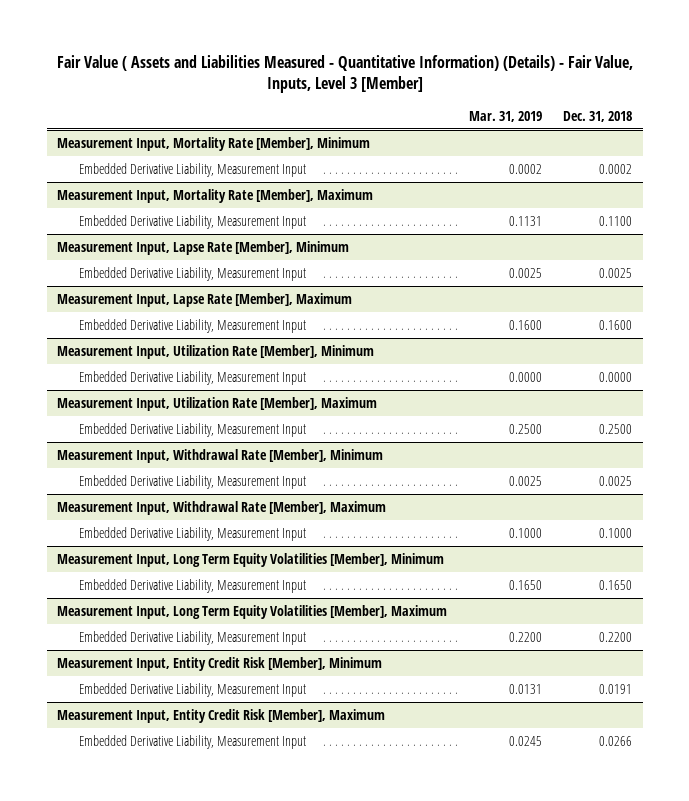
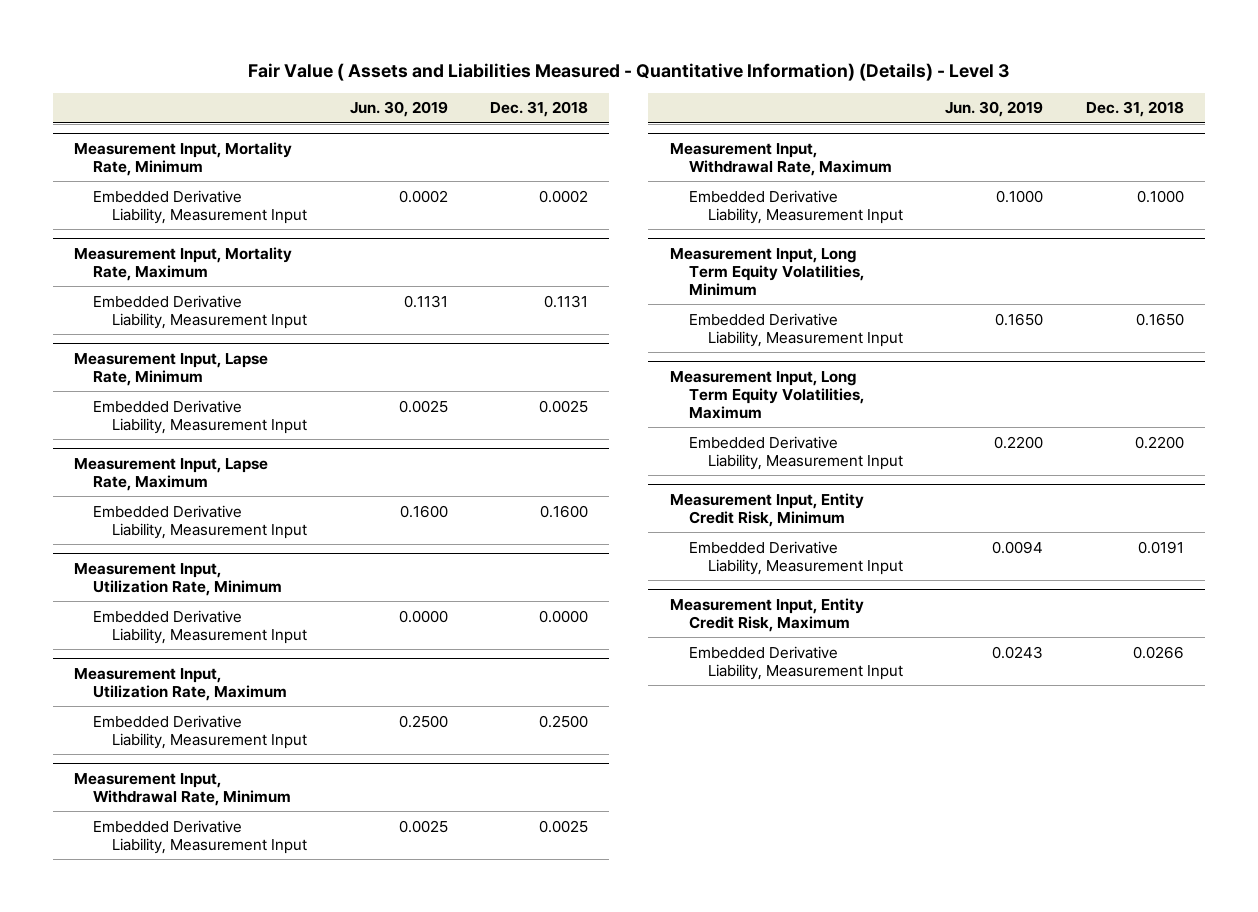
[56,55,633,94] Fair Value ( Assets and Liabilities Measured - Quantitative Information) (Details) - Fair Value, Inputs, Level 3 [Member] -> [247,63,1010,82] Fair Value ( Assets and Liabilities Measured - Quantitative Information) (Details) - Level 3
[468,110,542,122] Mar. 31, 2019 -> none
none -> [349,101,448,118] Jun. 30, 2019
[57,136,371,151] Measurement Input, Mortality Rate [Member], Minimum -> [74,141,293,176] Measurement Input, Mortality Rate, Minimum
[57,188,374,203] Measurement Input, Mortality Rate [Member], Maximum -> [74,246,293,281] Measurement Input, Mortality Rate, Maximum
[598,215,632,226] 0.1100 -> [544,294,589,308] 0.1131
[57,240,350,255] Measurement Input, Lapse Rate [Member], Minimum -> [74,352,269,386] Measurement Input, Lapse Rate, Minimum
[57,292,353,307] Measurement Input, Lapse Rate [Member], Maximum -> [74,457,269,491] Measurement Input, Lapse Rate, Maximum
[57,344,375,359] Measurement Input, Utilization Rate [Member], Minimum -> [74,562,283,596] Measurement Input, Utilization Rate, Minimum
[57,396,378,411] Measurement Input, Utilization Rate [Member], Maximum -> [74,667,288,701] Measurement Input, Utilization Rate, Maximum
[57,448,384,463] Measurement Input, Withdrawal Rate [Member], Minimum -> [74,772,292,806] Measurement Input, Withdrawal Rate, Minimum
[57,500,387,515] Measurement Input, Withdrawal Rate [Member], Maximum -> [669,142,892,176] Measurement Input, Withdrawal Rate, Maximum
[57,552,445,567] Measurement Input, Long Term Equity Volatilities [Member], Minimum -> [669,247,864,297] Measurement Input, Long Term Equity Volatilities, Minimum
[57,604,448,619] Measurement Input, Long Term Equity Volatilities [Member], Maximum -> [669,370,864,420] Measurement Input, Long Term Equity Volatilities, Maximum
[57,656,383,671] Measurement Input, Entity Credit Risk [Member], Minimum -> [669,492,864,527] Measurement Input, Entity Credit Risk, Minimum
[57,708,386,723] Measurement Input, Entity Credit Risk [Member], Maximum -> [669,597,864,632] Measurement Input, Entity Credit Risk, Maximum

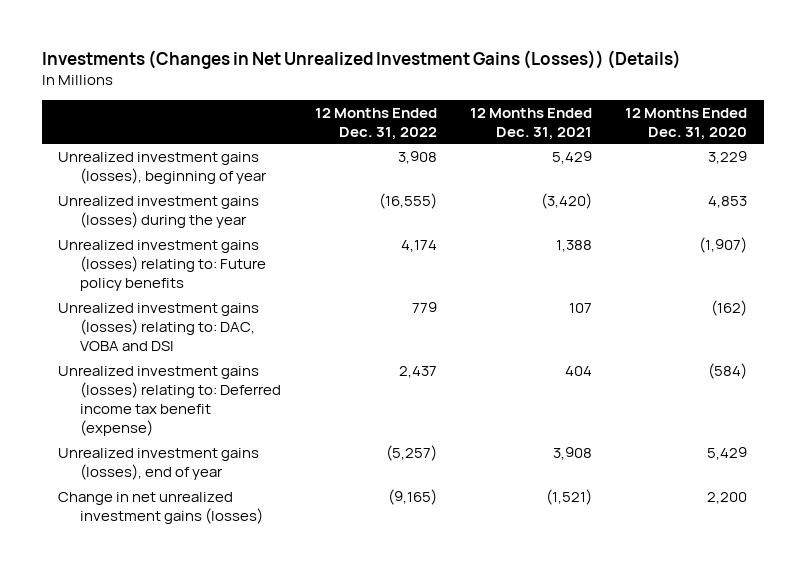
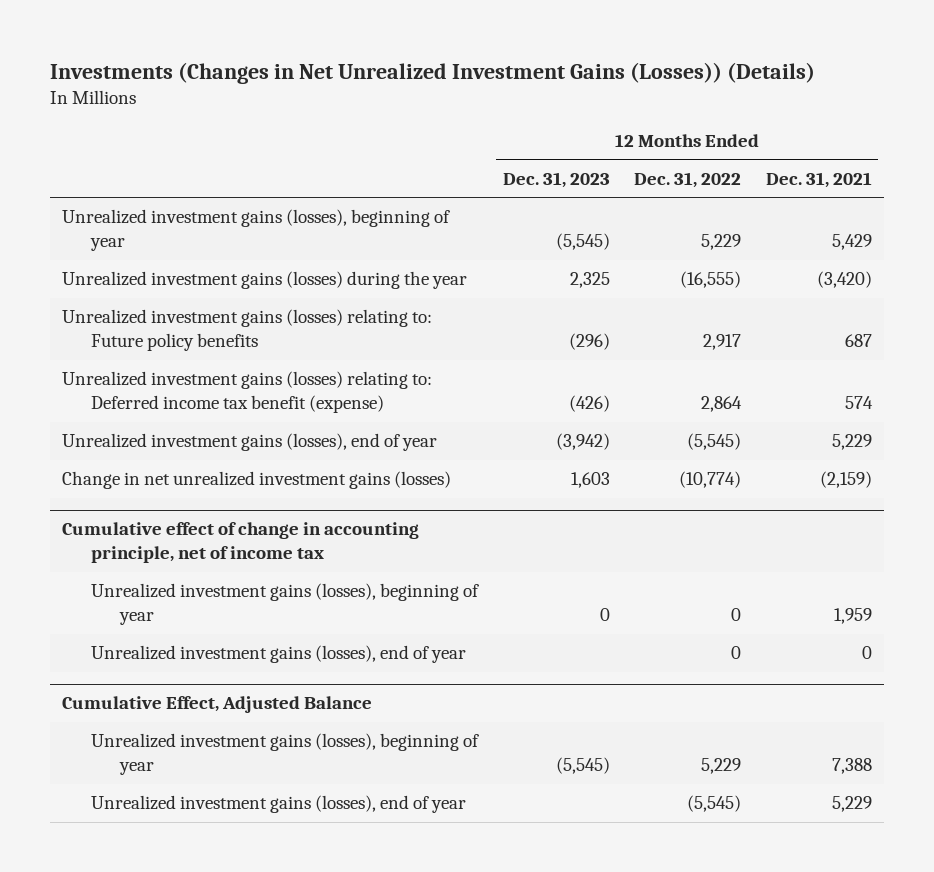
[625,107,748,140] 12 Months Ended Dec. 31, 2020 -> none
none -> [502,171,610,188] Dec. 31, 2023
[397,150,437,164] 3,908 -> [701,234,742,251] 5,229
[58,302,260,351] Unrealized investment gains (losses) relating to: DAC, VOBA and DSI -> none
[400,239,437,252] 4,174 -> [703,334,742,351] 2,917
[556,239,593,252] 1,388 -> [844,334,872,348] 687
[398,365,437,378] 2,437 -> [701,396,743,413] 2,864
[565,365,593,376] 404 -> [844,396,873,410] 574
[385,444,437,461] (5,257) -> [687,433,742,451] (5,545)
[553,446,593,460] 3,908 -> [831,434,872,451] 5,229
[387,488,437,505] (9,165) -> [679,471,742,489] (10,774)
[546,488,593,505] (1,521) -> [819,471,872,489] (2,159)
none -> [62,522,420,564] Cumulative effect of change in accounting principle, net of income tax
none -> [91,583,480,626] Unrealized investment gains (losses), beginning of year
none -> [91,645,467,664] Unrealized investment gains (losses), end of year
none -> [62,696,373,714] Cumulative Effect, Adjusted Balance
none -> [91,733,480,776] Unrealized investment gains (losses), beginning of year
none -> [91,795,467,814] Unrealized investment gains (losses), end of year

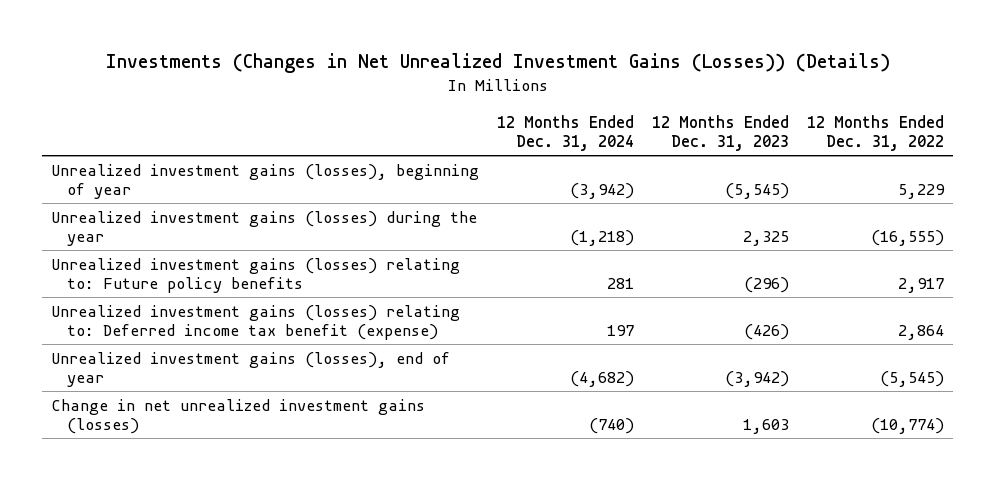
[765,171,872,188] Dec. 31, 2021 -> none
none -> [497,114,635,151] 12 Months Ended Dec. 31, 2024
[62,522,420,564] Cumulative effect of change in accounting principle, net of income tax -> none
[91,583,480,626] Unrealized investment gains (losses), beginning of year -> none
[91,645,467,664] Unrealized investment gains (losses), end of year -> none
[62,696,373,714] Cumulative Effect, Adjusted Balance -> none
[91,733,480,776] Unrealized investment gains (losses), beginning of year -> none
[91,795,467,814] Unrealized investment gains (losses), end of year -> none

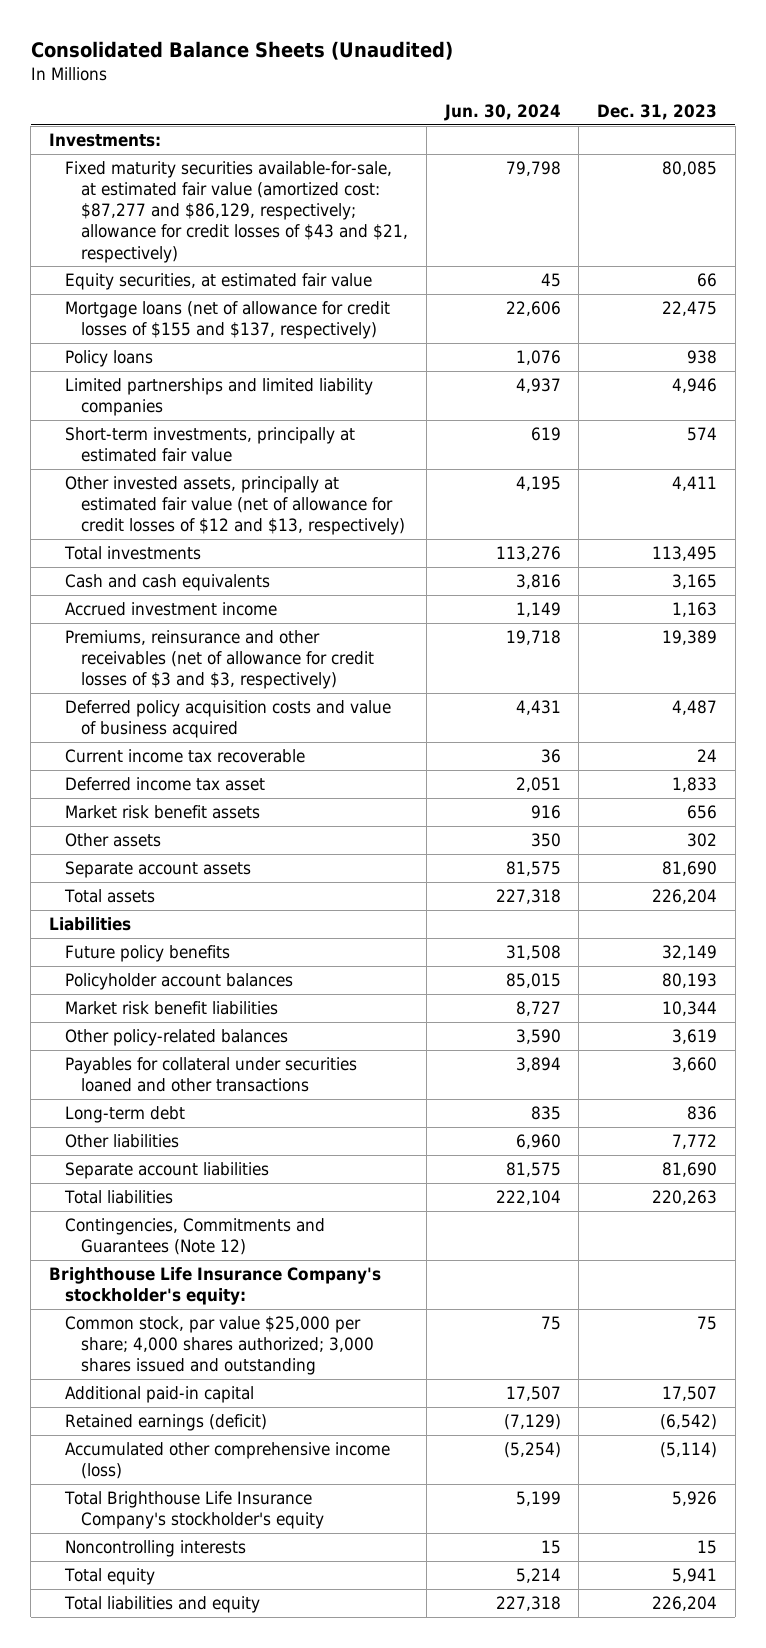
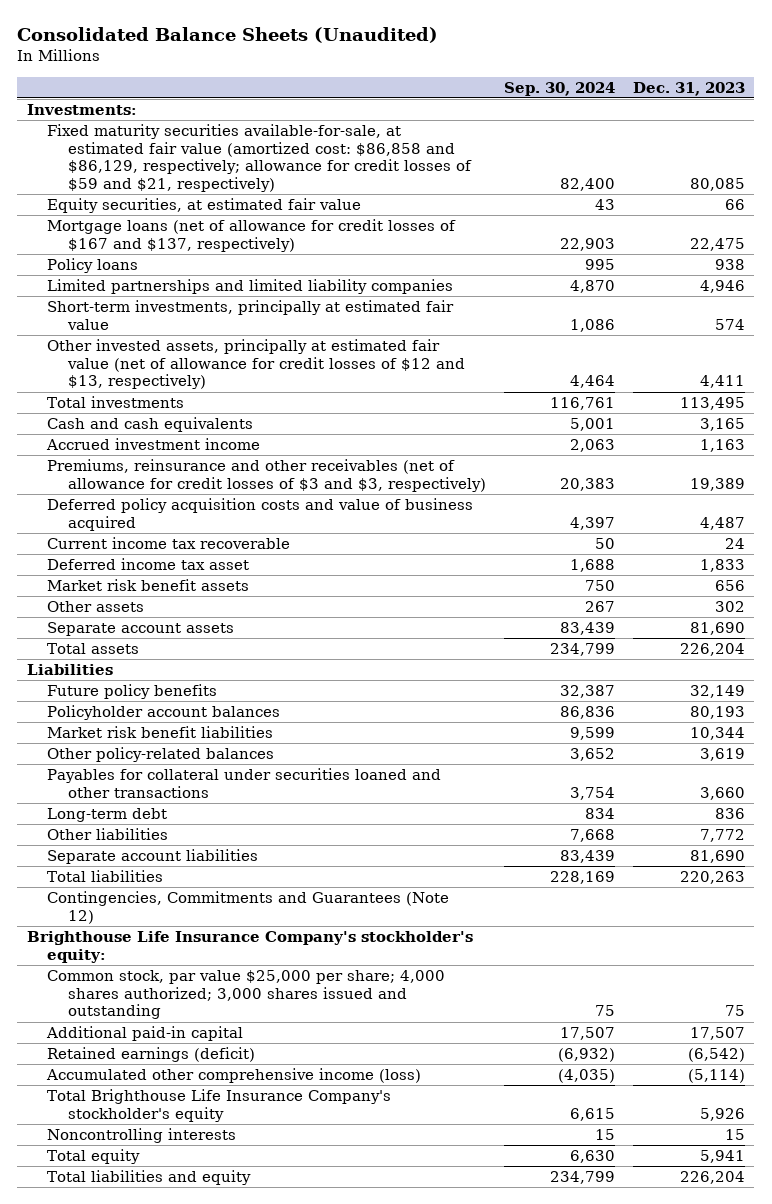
[443,104,561,122] Jun. 30, 2024 -> none
none -> [504,81,616,96] Sep. 30, 2024
[65,161,409,263] Fixed maturity securities available-for-sale, at estimated fair value (amortized cost: $87,277 and $86,129, respectively; allowance for credit losses of $43 and $21, respectively) -> [47,124,473,192] Fixed maturity securities available-for-sale, at estimated fair value (amortized cost: $86,858 and $86,129, respectively; allowance for credit losses of $59 and $21, respectively)
[65,301,391,340] Mortgage loans (net of allowance for credit losses of $155 and $137, respectively) -> [47,219,457,252] Mortgage loans (net of allowance for credit losses of $167 and $137, respectively)

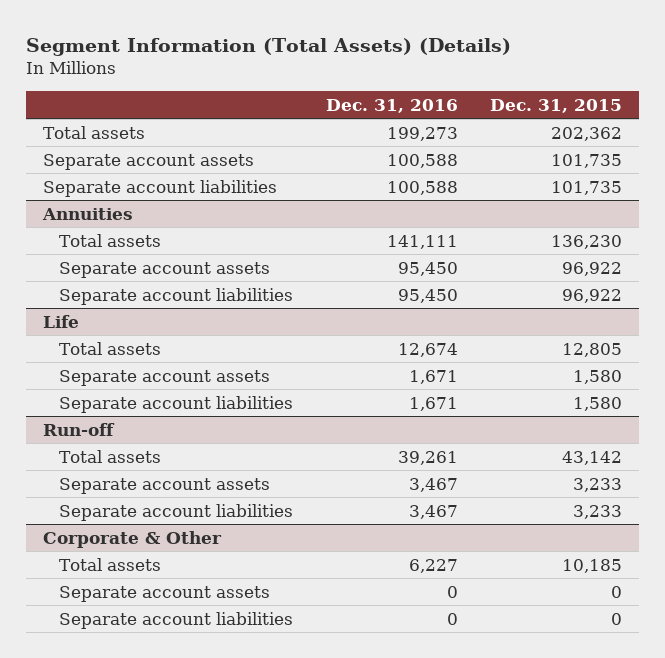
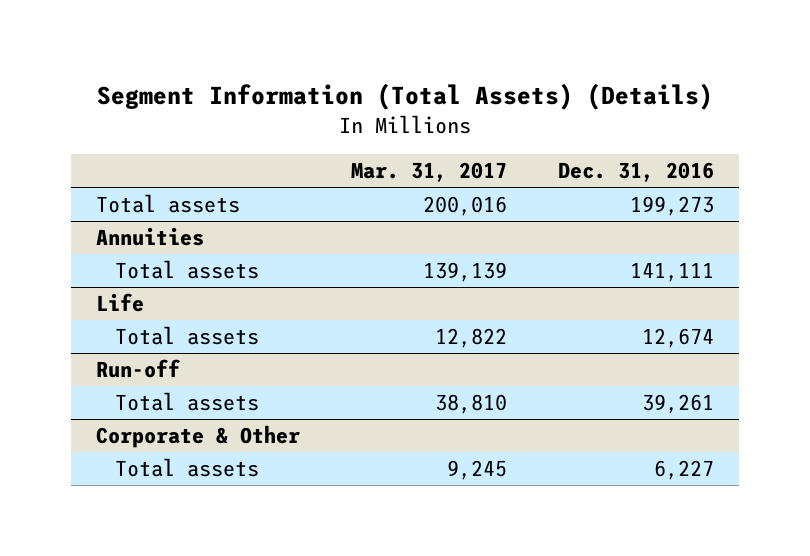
[490,98,623,113] Dec. 31, 2015 -> none
none -> [351,162,508,183] Mar. 31, 2017
[42,153,254,170] Separate account assets -> none
[42,179,277,197] Separate account liabilities -> none
[59,261,271,278] Separate account assets -> none
[59,287,294,305] Separate account liabilities -> none
[59,369,271,386] Separate account assets -> none
[59,395,294,413] Separate account liabilities -> none
[59,477,271,494] Separate account assets -> none
[59,503,294,521] Separate account liabilities -> none
[59,585,271,602] Separate account assets -> none
[59,611,294,629] Separate account liabilities -> none

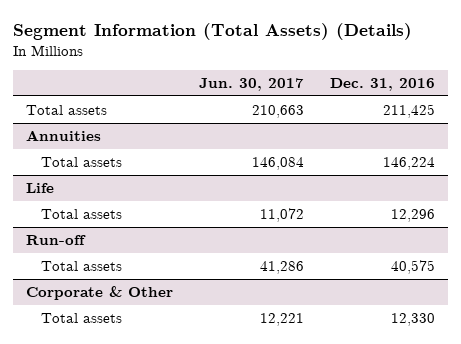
[351,162,508,183] Mar. 31, 2017 -> none
none -> [199,78,305,92] Jun. 30, 2017
[629,195,714,216] 199,273 -> [383,103,436,118] 211,425
[629,261,714,282] 141,111 -> [383,156,436,170] 146,224
[641,327,714,348] 12,674 -> [391,208,436,222] 12,296
[641,393,714,414] 39,261 -> [391,259,436,274] 40,575
[653,459,714,480] 6,227 -> [391,312,436,326] 12,330

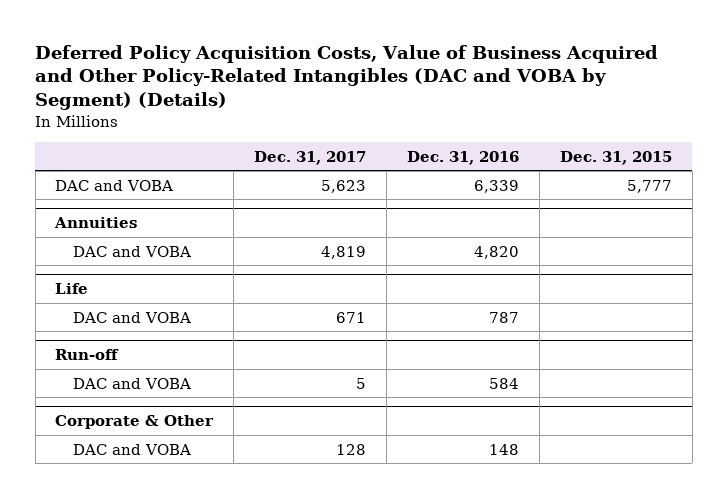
[13,22,413,40] Segment Information (Total Assets) (Details) -> [35,44,659,110] Deferred Policy Acquisition Costs, Value of Business Acquired and Other Policy-Related Intangibles (DAC and VOBA by Segment) (Details)
[199,78,305,92] Jun. 30, 2017 -> none
none -> [254,150,367,165] Dec. 31, 2017
none -> [559,150,672,165] Dec. 31, 2015
[26,104,108,115] Total assets -> none
none -> [55,179,174,191] DAC and VOBA
[40,156,122,167] Total assets -> none
none -> [72,245,191,257] DAC and VOBA
[40,208,122,219] Total assets -> none
none -> [72,311,191,323] DAC and VOBA
[40,260,122,271] Total assets -> none
none -> [72,377,191,389] DAC and VOBA
[40,312,122,323] Total assets -> none
none -> [72,443,191,455] DAC and VOBA

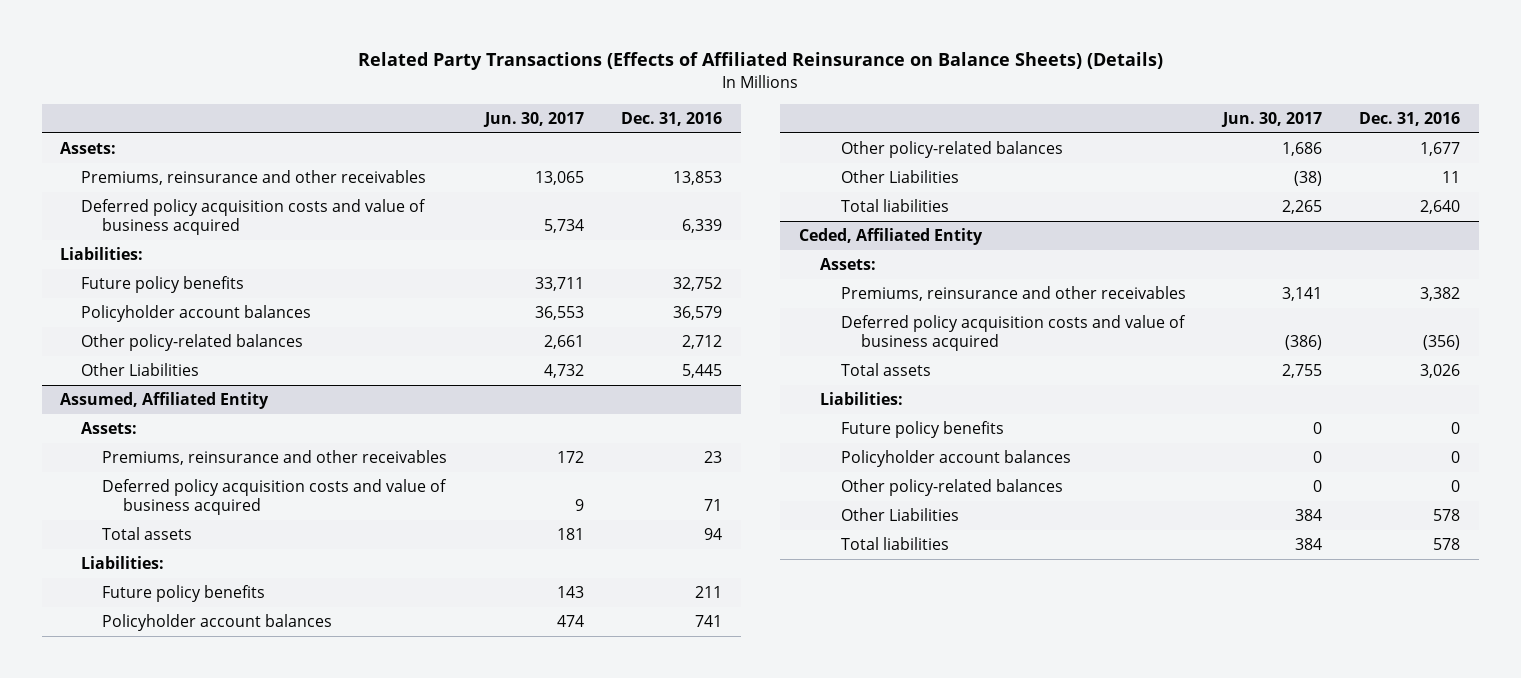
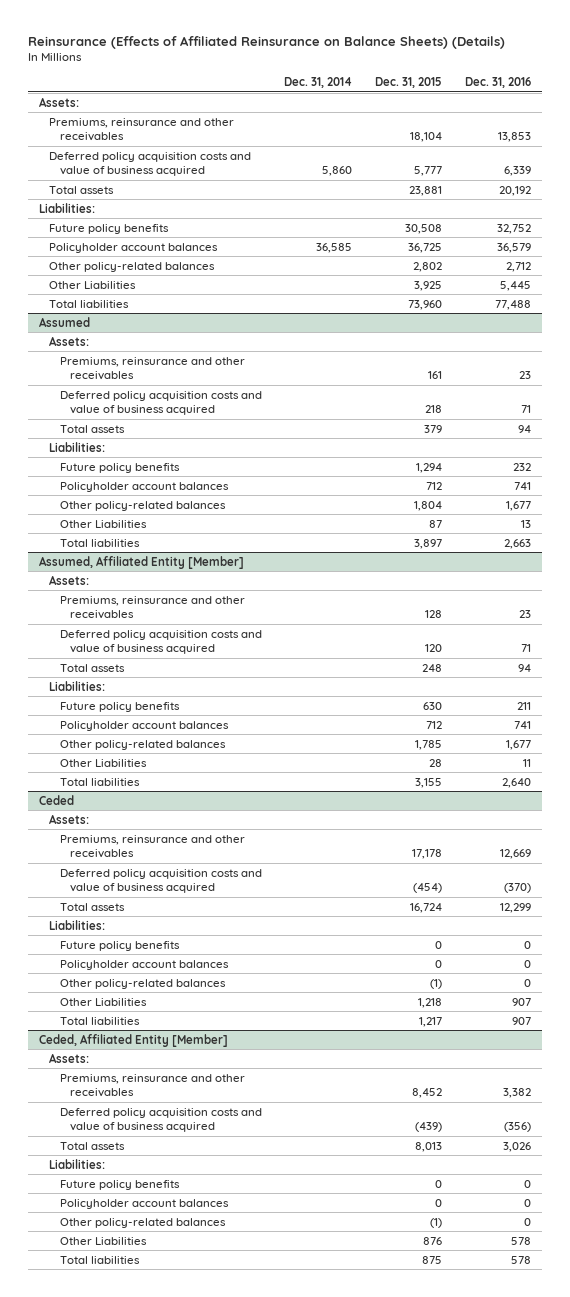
[358,52,1164,71] Related Party Transactions (Effects of Affiliated Reinsurance on Balance Sheets) (Details) -> [27,35,505,49] Reinsurance (Effects of Affiliated Reinsurance on Balance Sheets) (Details)
[482,111,584,127] Jun. 30, 2017 -> none
none -> [284,77,353,89] Dec. 31, 2014
none -> [375,77,443,89] Dec. 31, 2015
none -> [49,185,115,194] Total assets
[60,392,270,410] Assumed, Affiliated Entity -> none
none -> [49,299,130,308] Total liabilities
none -> [39,316,91,327] Assumed
none -> [59,462,180,473] Future policy benefits
none -> [59,481,229,492] Policyholder account balances
none -> [59,500,226,511] Other policy-related balances
none -> [59,519,147,528] Other Liabilities
none -> [59,538,140,547] Total liabilities
none -> [39,555,245,569] Assumed, Affiliated Entity [Member]
none -> [49,574,90,585] Assets:
none -> [59,595,245,620] Premiums, reinsurance and other receivables
none -> [59,629,262,655] Deferred policy acquisition costs and value of business acquired
none -> [59,663,125,672] Total assets
none -> [49,680,106,691] Liabilities:
[798,228,983,246] Ceded, Affiliated Entity -> none
none -> [39,794,75,805] Ceded
none -> [59,834,245,859] Premiums, reinsurance and other receivables
none -> [59,868,262,894] Deferred policy acquisition costs and value of business acquired
none -> [59,902,125,911] Total assets
none -> [49,919,106,930] Liabilities:
none -> [59,940,180,951] Future policy benefits
none -> [59,959,229,970] Policyholder account balances
none -> [59,978,226,989] Other policy-related balances
none -> [59,997,147,1006] Other Liabilities
none -> [59,1016,140,1025] Total liabilities
none -> [39,1033,229,1047] Ceded, Affiliated Entity [Member]
none -> [49,1052,90,1063] Assets:

